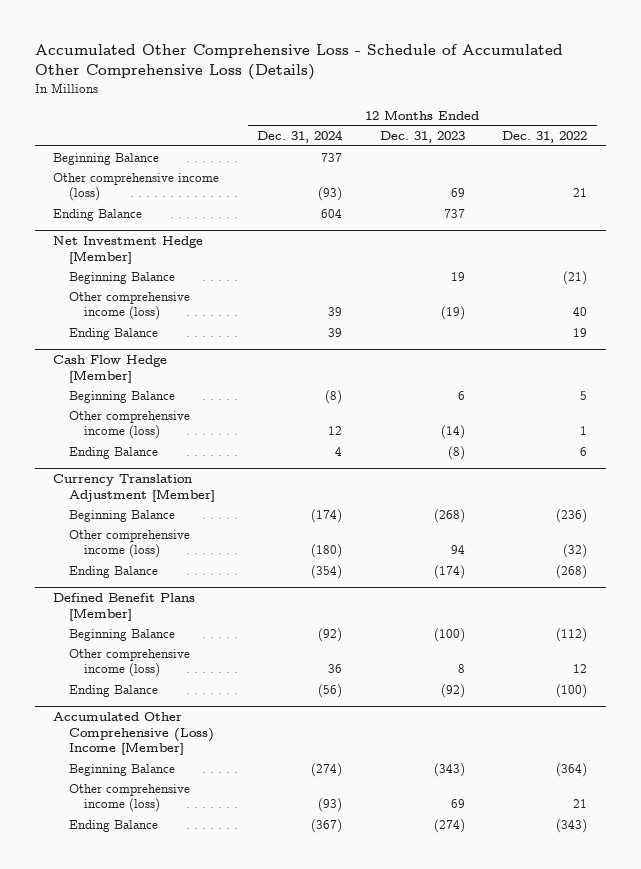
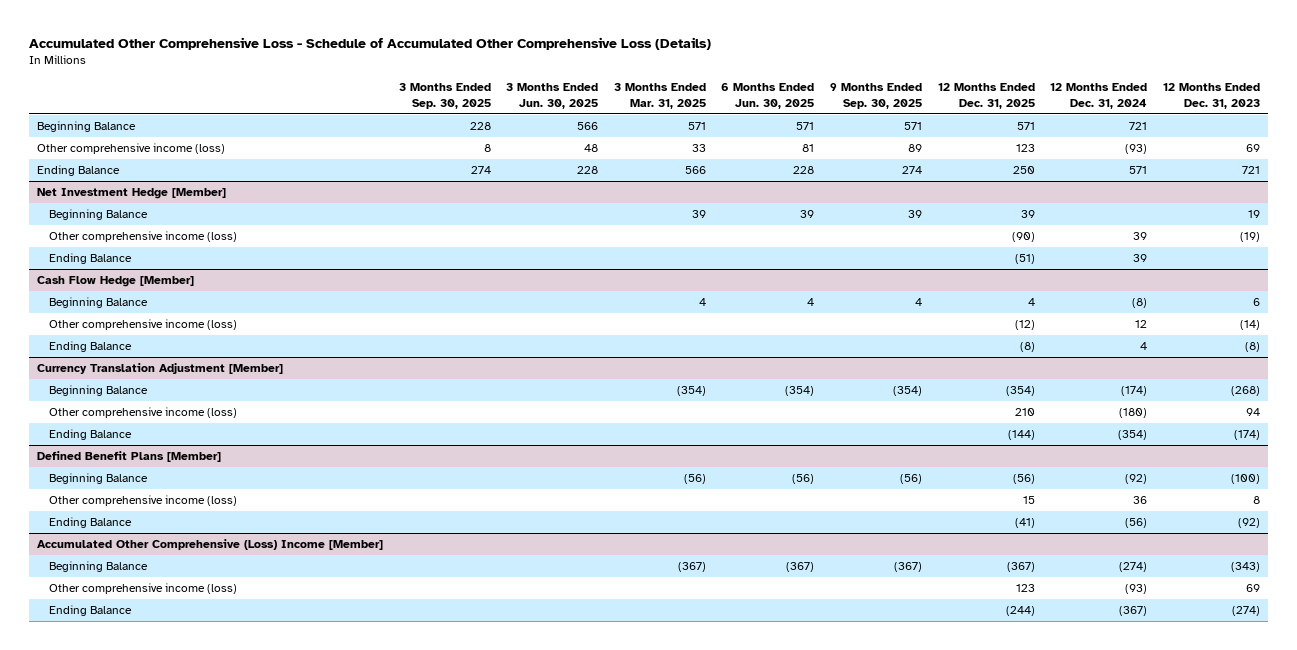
[502,131,588,144] Dec. 31, 2022 -> none
none -> [398,83,491,109] 3 Months Ended Sep. 30, 2025
none -> [506,83,599,109] 3 Months Ended Jun. 30, 2025
none -> [613,83,706,109] 3 Months Ended Mar. 31, 2025
none -> [721,83,815,109] 6 Months Ended Jun. 30, 2025
none -> [830,83,923,109] 9 Months Ended Sep. 30, 2025
none -> [937,83,1035,109] 12 Months Ended Dec. 31, 2025
[321,152,343,162] 737 -> [1129,122,1148,131] 721
[321,208,343,218] 604 -> [1129,166,1148,175] 571
[443,208,465,218] 737 -> [1241,166,1260,175] 721

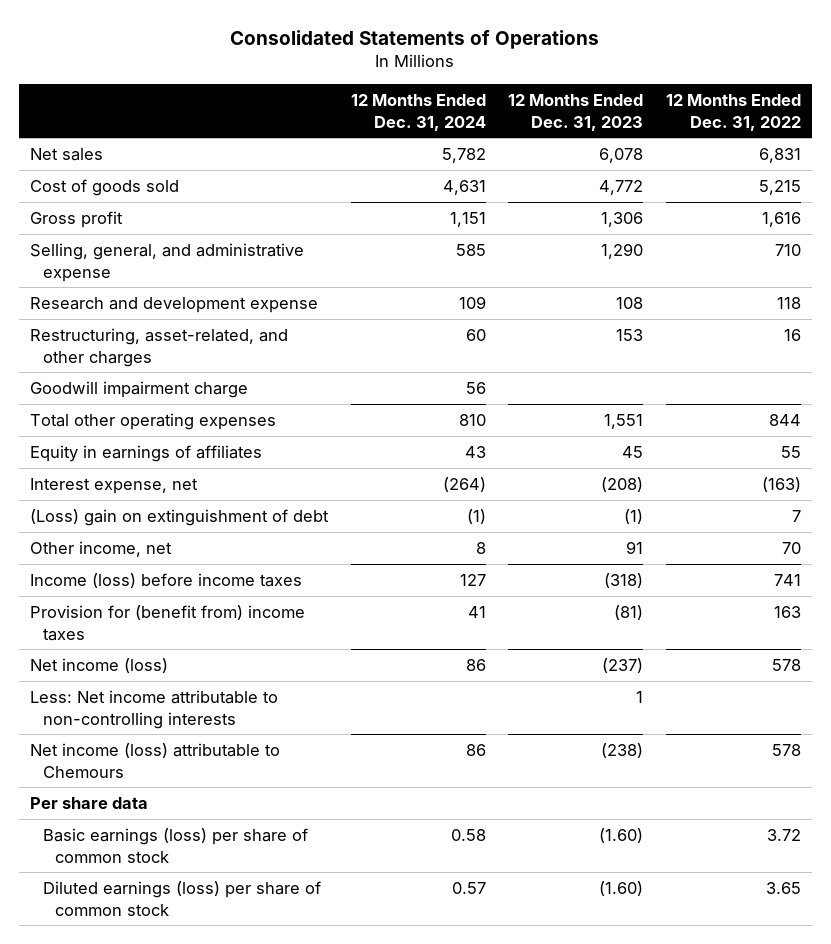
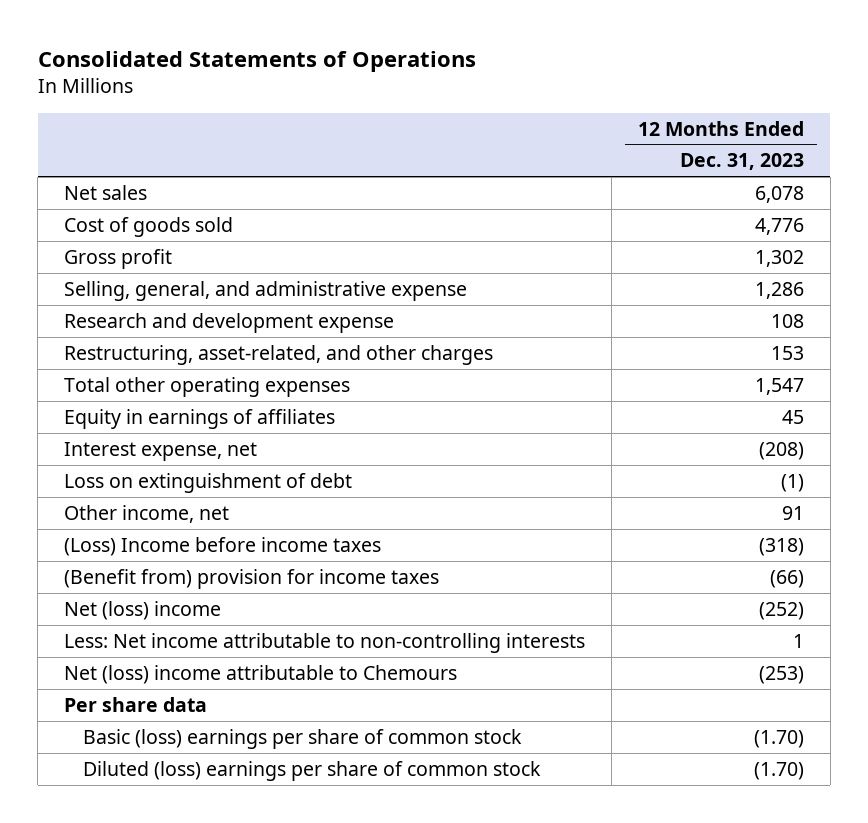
[350,93,486,131] 12 Months Ended Dec. 31, 2024 -> none
[665,93,801,131] 12 Months Ended Dec. 31, 2022 -> none
[599,179,644,195] 4,772 -> [754,217,804,235] 4,776
[601,211,644,227] 1,306 -> [754,249,804,267] 1,302
[601,242,644,259] 1,290 -> [754,281,804,299] 1,286
[30,380,249,398] Goodwill impairment charge -> none
[604,413,644,429] 1,551 -> [754,377,804,395] 1,547
[30,508,330,526] (Loss) gain on extinguishment of debt -> [64,472,353,493] Loss on extinguishment of debt
[30,572,303,588] Income (loss) before income taxes -> [64,536,382,556] (Loss) Income before income taxes
[30,604,306,641] Provision for (benefit from) income taxes -> [64,568,440,589] (Benefit from) provision for income taxes
[614,604,644,620] (81) -> [769,569,804,588] (66)
[30,657,169,673] Net income (loss) -> [64,600,222,620] Net (loss) income
[602,657,644,673] (237) -> [758,601,804,620] (252)
[30,742,281,778] Net income (loss) attributable to Chemours -> [64,664,458,684] Net (loss) income attributable to Chemours
[601,742,644,758] (238) -> [758,665,804,684] (253)
[42,827,308,863] Basic earnings (loss) per share of common stock -> [82,728,522,749] Basic (loss) earnings per share of common stock
[599,827,644,843] (1.60) -> [753,729,804,748] (1.70)
[42,880,321,916] Diluted earnings (loss) per share of common stock -> [82,760,541,781] Diluted (loss) earnings per share of common stock
[599,880,644,896] (1.60) -> [753,761,804,780] (1.70)

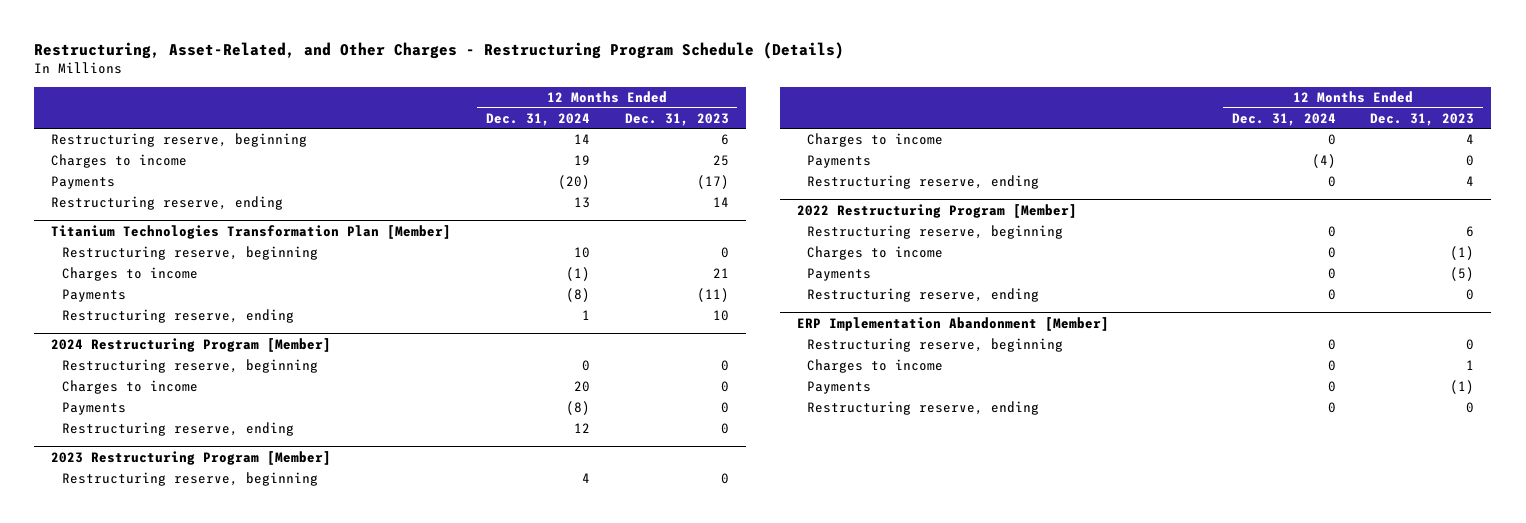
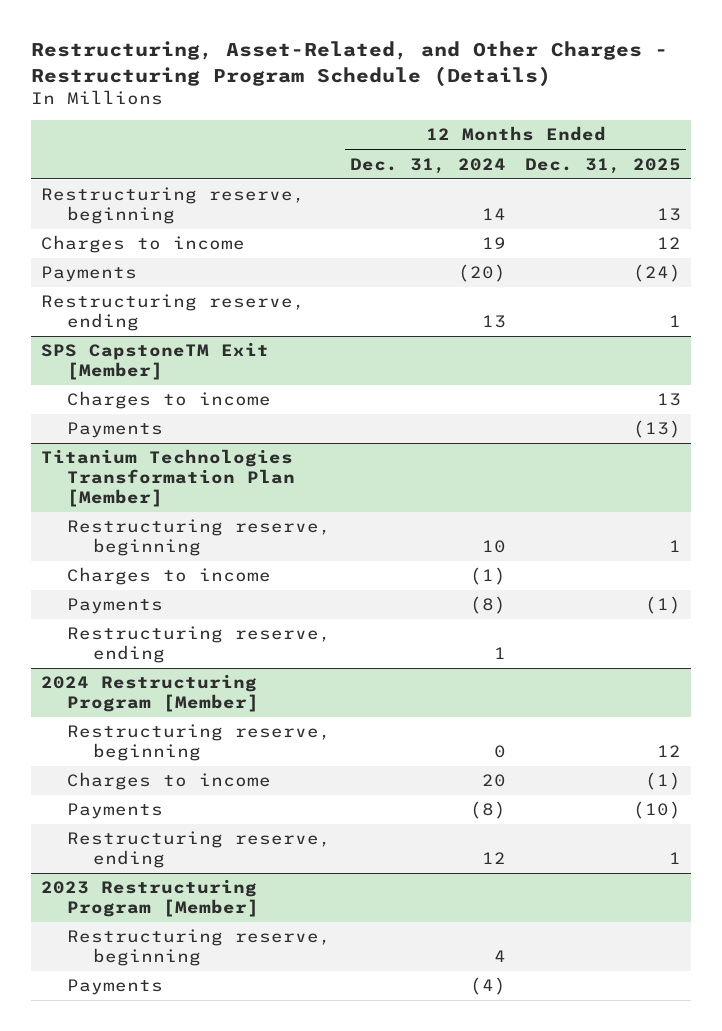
[624,112,729,126] Dec. 31, 2023 -> none
none -> [525,157,682,174] Dec. 31, 2025
none -> [40,342,269,381] SPS CapstoneTM Exit [Member]
none -> [66,391,271,410] Charges to income
none -> [66,422,163,439] Payments
[807,133,944,148] Charges to income -> none
[807,175,1040,190] Restructuring reserve, ending -> none
[797,204,1078,219] 2022 Restructuring Program [Member] -> none
[807,225,1064,240] Restructuring reserve, beginning -> none
[807,246,944,261] Charges to income -> none
[807,268,872,282] Payments -> none
[807,288,1040,303] Restructuring reserve, ending -> none
[797,317,1110,332] ERP Implementation Abandonment [Member] -> none
[807,338,1064,353] Restructuring reserve, beginning -> none
[807,359,944,374] Charges to income -> none
[807,381,872,395] Payments -> none
[807,401,1040,416] Restructuring reserve, ending -> none

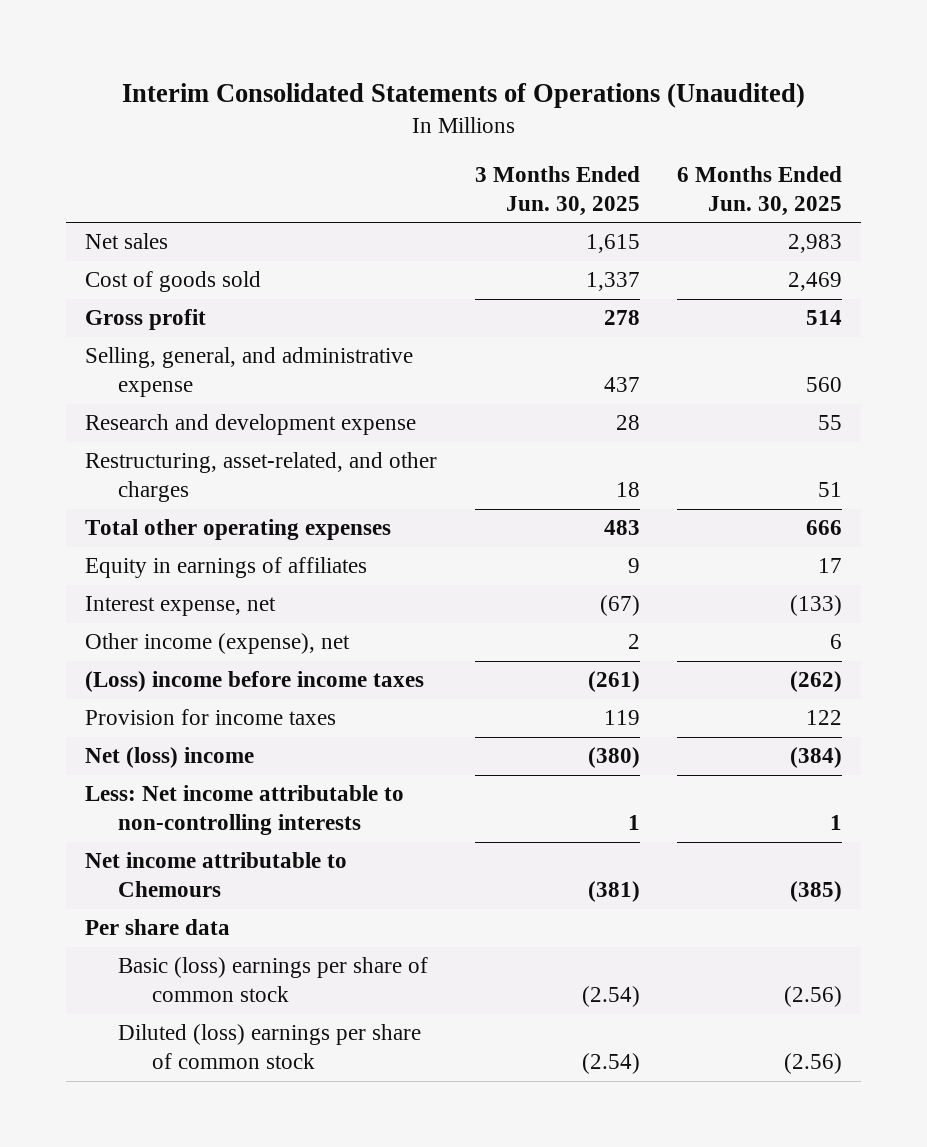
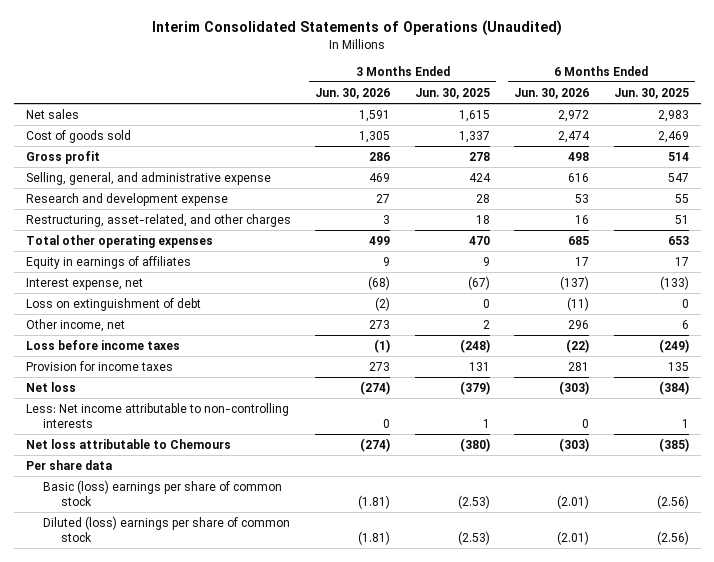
none -> [315,87,391,99] Jun. 30, 2026
none -> [514,87,590,99] Jun. 30, 2026
[603,377,640,393] 437 -> [468,172,491,182] 424
[806,377,843,393] 560 -> [667,172,689,182] 547
[603,520,640,536] 483 -> [468,235,490,245] 470
[806,520,843,536] 666 -> [667,235,689,245] 653
none -> [25,297,201,311] Loss on extinguishment of debt
[84,633,350,655] Other income (expense), net -> [25,318,125,332] Other income, net
[84,671,424,693] (Loss) income before income taxes -> [25,339,180,350] Loss before income taxes
[587,671,640,693] (261) -> [459,338,490,353] (248)
[790,671,843,693] (262) -> [658,338,689,353] (249)
[603,710,640,726] 119 -> [468,361,490,371] 131
[806,710,843,726] 122 -> [667,361,689,371] 135
[84,747,254,769] Net (loss) income -> [25,381,76,392] Net loss
[587,747,640,769] (380) -> [459,380,490,395] (379)
[84,852,347,898] Net income attributable to Chemours -> [25,438,231,449] Net loss attributable to Chemours
[587,881,640,903] (381) -> [459,437,490,452] (380)
[581,986,640,1008] (2.54) -> [457,494,490,509] (2.53)
[581,1053,640,1075] (2.54) -> [457,530,490,545] (2.53)

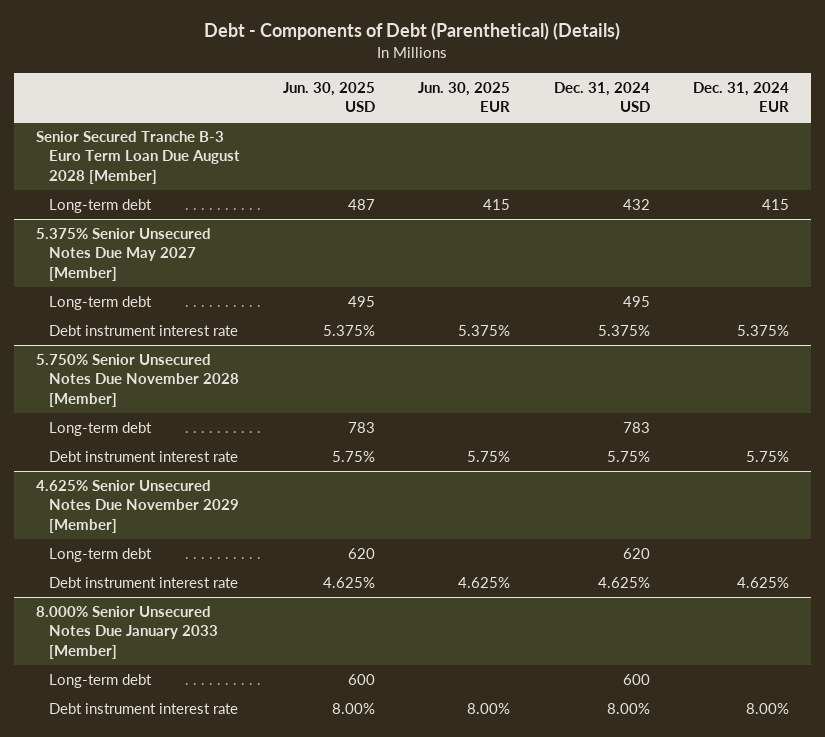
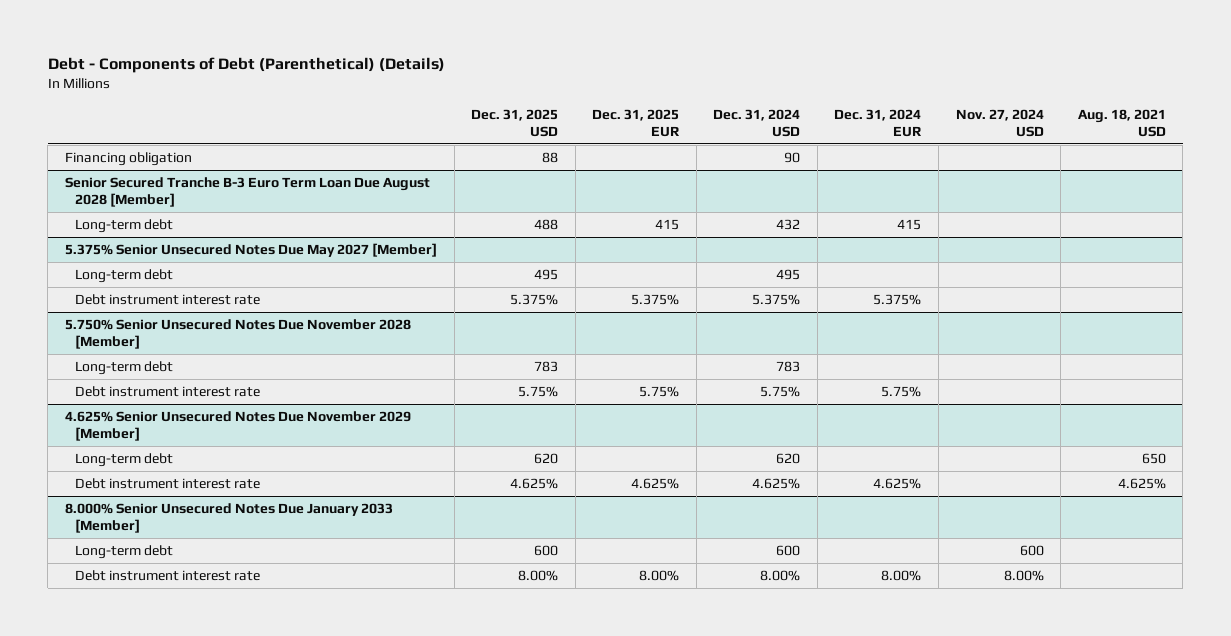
[282,81,375,113] Jun. 30, 2025 USD -> none
[418,81,511,113] Jun. 30, 2025 EUR -> none
none -> [471,108,559,138] Dec. 31, 2025 USD
none -> [592,108,681,138] Dec. 31, 2025 EUR
none -> [955,108,1044,138] Nov. 27, 2024 USD
none -> [1077,108,1166,138] Aug. 18, 2021 USD
none -> [64,151,192,166] Financing obligation

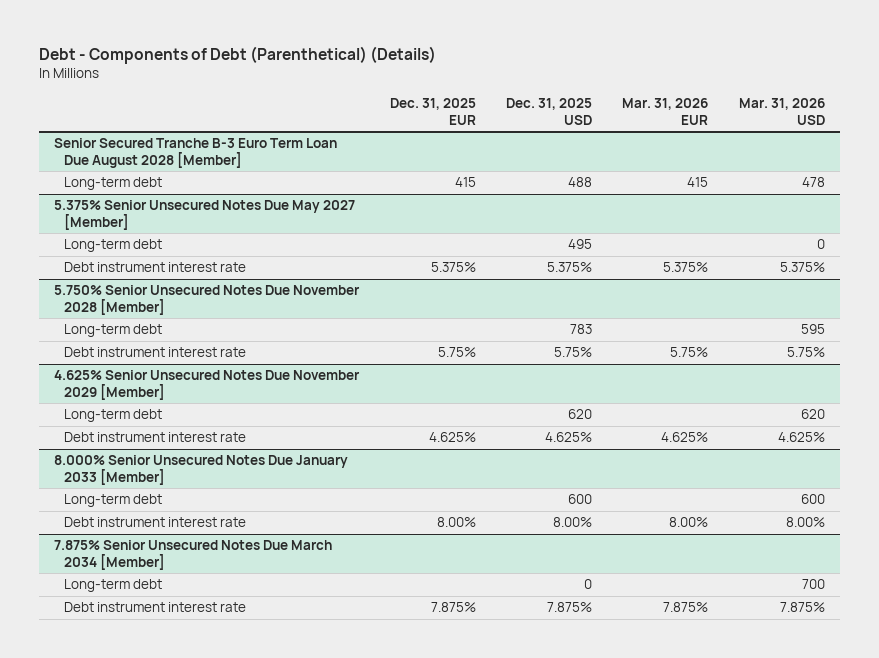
[713,108,801,138] Dec. 31, 2024 USD -> none
[834,108,923,138] Dec. 31, 2024 EUR -> none
[955,108,1044,138] Nov. 27, 2024 USD -> none
[1077,108,1166,138] Aug. 18, 2021 USD -> none
none -> [622,98,709,125] Mar. 31, 2026 EUR
none -> [738,98,825,125] Mar. 31, 2026 USD
[64,151,192,166] Financing obligation -> none
none -> [54,540,333,570] 7.875% Senior Unsecured Notes Due March 2034 [Member]
none -> [64,579,163,593] Long-term debt
none -> [64,602,247,613] Debt instrument interest rate

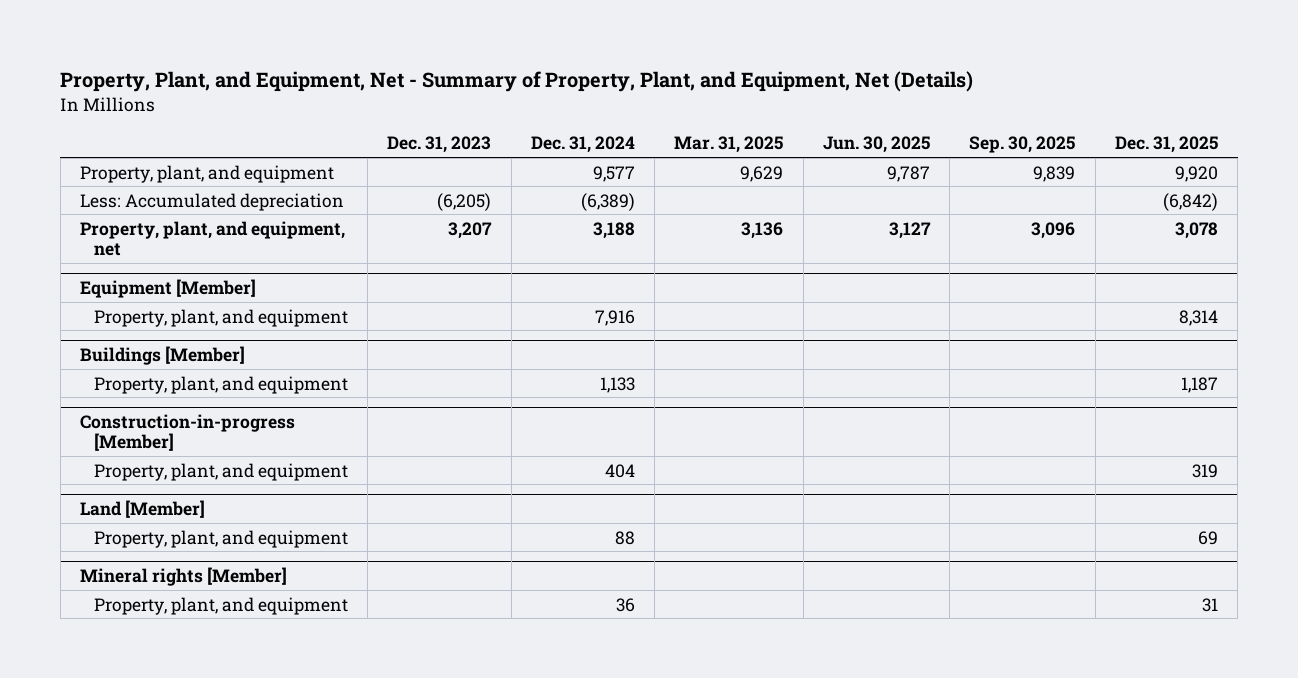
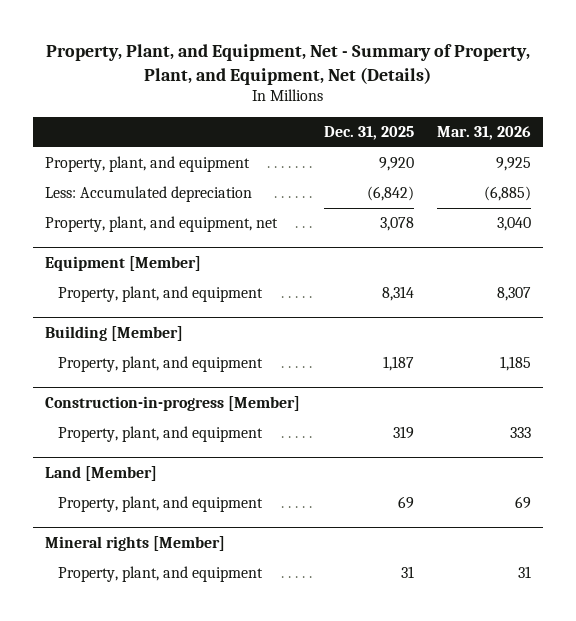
[387,136,492,154] Dec. 31, 2023 -> none
[530,136,635,154] Dec. 31, 2024 -> none
[674,136,784,154] Mar. 31, 2025 -> none
[822,136,930,154] Jun. 30, 2025 -> none
[969,136,1076,154] Sep. 30, 2025 -> none
none -> [437,125,532,140] Mar. 31, 2026
[79,345,245,365] Buildings [Member] -> [44,325,183,341] Building [Member]

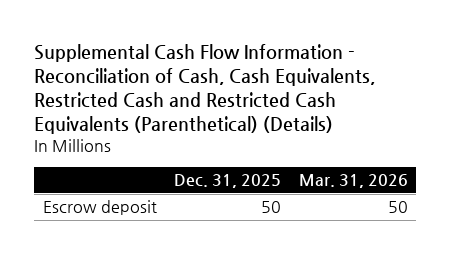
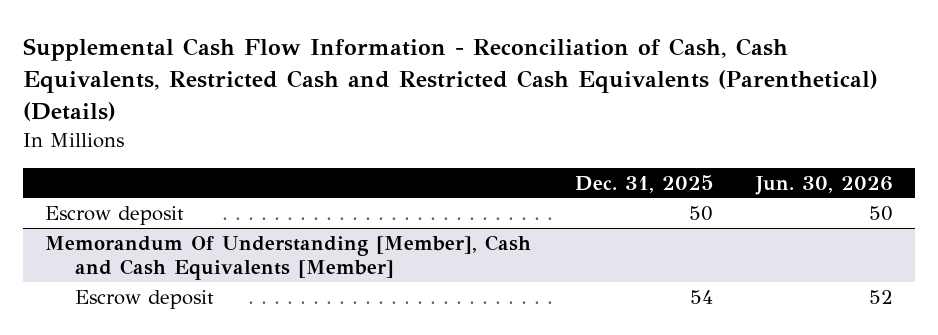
[298,174,408,189] Mar. 31, 2026 -> none
none -> [755,175,894,195] Jun. 30, 2026
none -> [45,234,532,281] Memorandum Of Understanding [Member], Cash and Cash Equivalents [Member]
none -> [75,289,215,309] Escrow deposit

